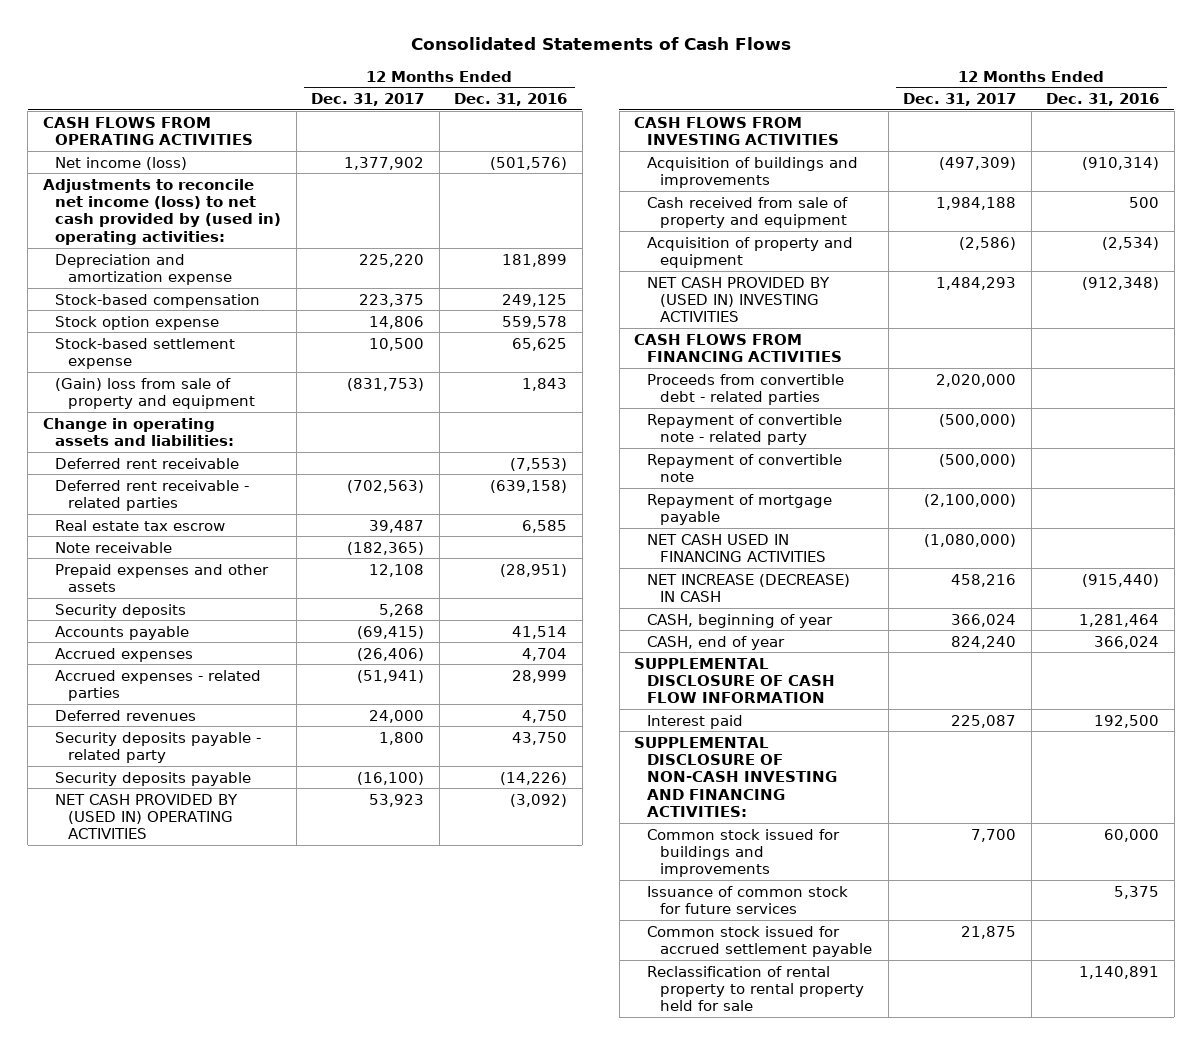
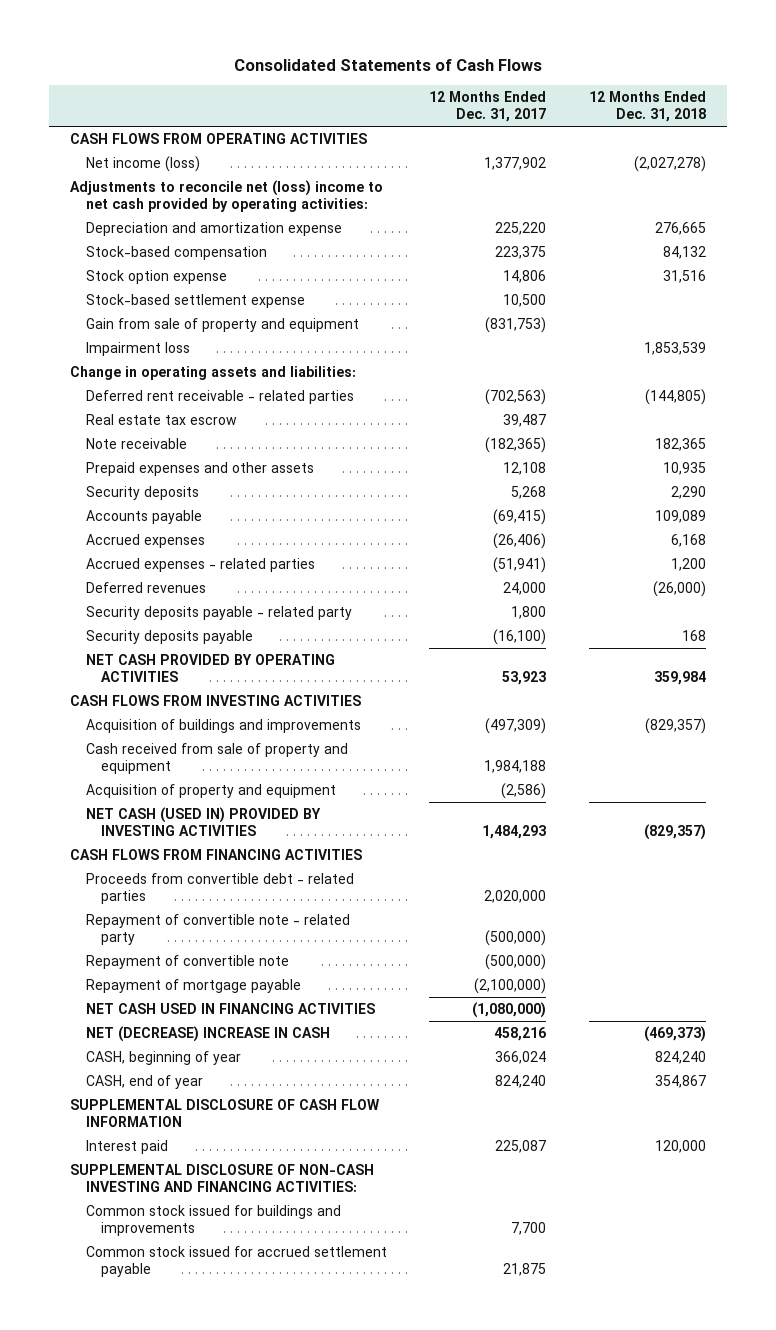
[454,93,568,107] Dec. 31, 2016 -> none
none -> [588,91,706,123] 12 Months Ended Dec. 31, 2018
[42,178,282,245] Adjustments to reconcile net income (loss) to net cash provided by (used in) operating activities: -> [70,180,384,213] Adjustments to reconcile net (loss) income to net cash provided by operating activities:
[55,377,256,409] (Gain) loss from sale of property and equipment -> [85,318,359,333] Gain from sale of property and equipment
none -> [85,342,190,357] Impairment loss
[55,457,240,469] Deferred rent receivable -> none
[55,793,239,840] NET CASH PROVIDED BY (USED IN) OPERATING ACTIVITIES -> [85,654,335,683] NET CASH PROVIDED BY OPERATING ACTIVITIES
[647,276,831,323] NET CASH PROVIDED BY (USED IN) INVESTING ACTIVITIES -> [85,807,321,837] NET CASH (USED IN) PROVIDED BY INVESTING ACTIVITIES
[647,573,851,602] NET INCREASE (DECREASE) IN CASH -> [85,1026,330,1043] NET (DECREASE) INCREASE IN CASH
[647,885,849,914] Issuance of common stock for future services -> none
[647,965,865,1012] Reclassification of rental property to rental property held for sale -> none

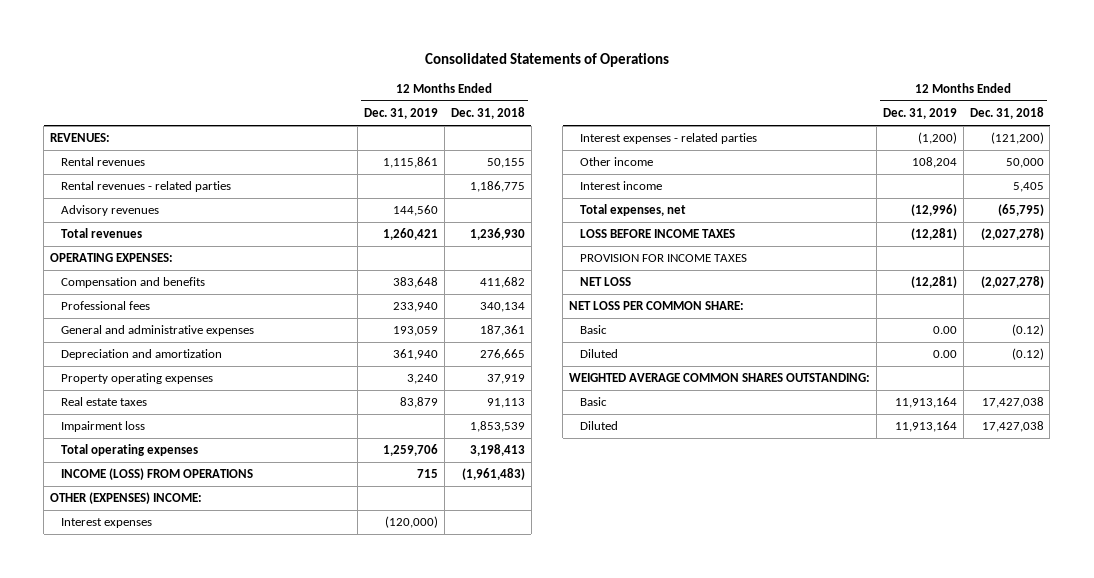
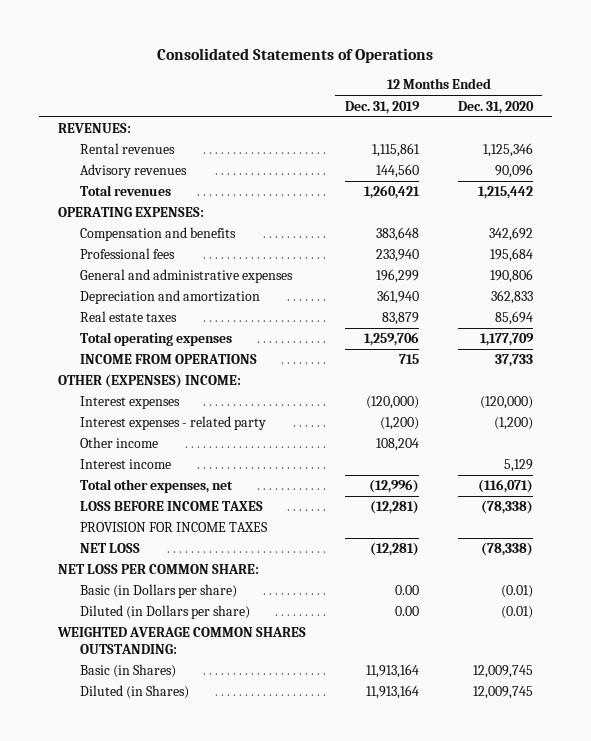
[450,106,525,119] Dec. 31, 2018 -> none
none -> [457,100,534,114] Dec. 31, 2020
[61,181,232,193] Rental revenues - related parties -> none
[393,326,439,337] 193,059 -> [375,269,419,284] 196,299
[61,373,214,385] Property operating expenses -> none
[61,421,146,433] Impairment loss -> none
[61,468,254,481] INCOME (LOSS) FROM OPERATIONS -> [79,354,257,365] INCOME FROM OPERATIONS
[579,133,757,145] Interest expenses - related parties -> [79,416,266,431] Interest expenses - related party
[579,204,686,217] Total expenses, net -> [79,479,233,494] Total other expenses, net
[579,325,607,335] Basic -> [79,584,237,599] Basic (in Dollars per share)
[579,349,618,359] Diluted -> [79,605,250,620] Diluted (in Dollars per share)
[579,397,607,407] Basic -> [79,664,176,679] Basic (in Shares)
[579,421,618,431] Diluted -> [79,685,189,700] Diluted (in Shares)

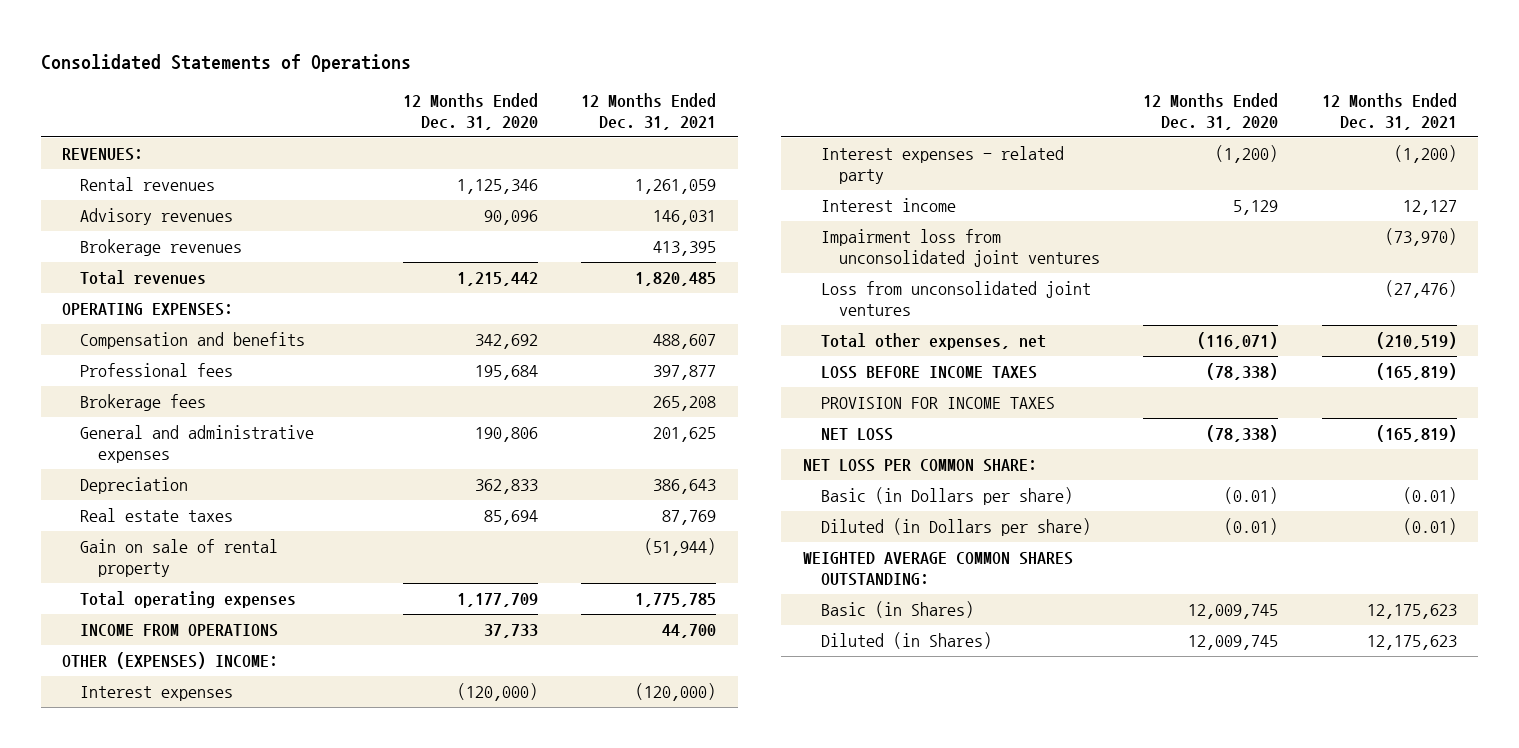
[344,100,420,114] Dec. 31, 2019 -> none
none -> [581,92,717,130] 12 Months Ended Dec. 31, 2021
none -> [80,239,243,257] Brokerage revenues
none -> [80,394,207,412] Brokerage fees
[79,290,260,305] Depreciation and amortization -> [80,477,189,495] Depreciation
none -> [80,539,279,577] Gain on sale of rental property
[79,437,158,449] Other income -> none
none -> [820,229,1100,267] Impairment loss from unconsolidated joint ventures
none -> [820,281,1091,316] Loss from unconsolidated joint ventures

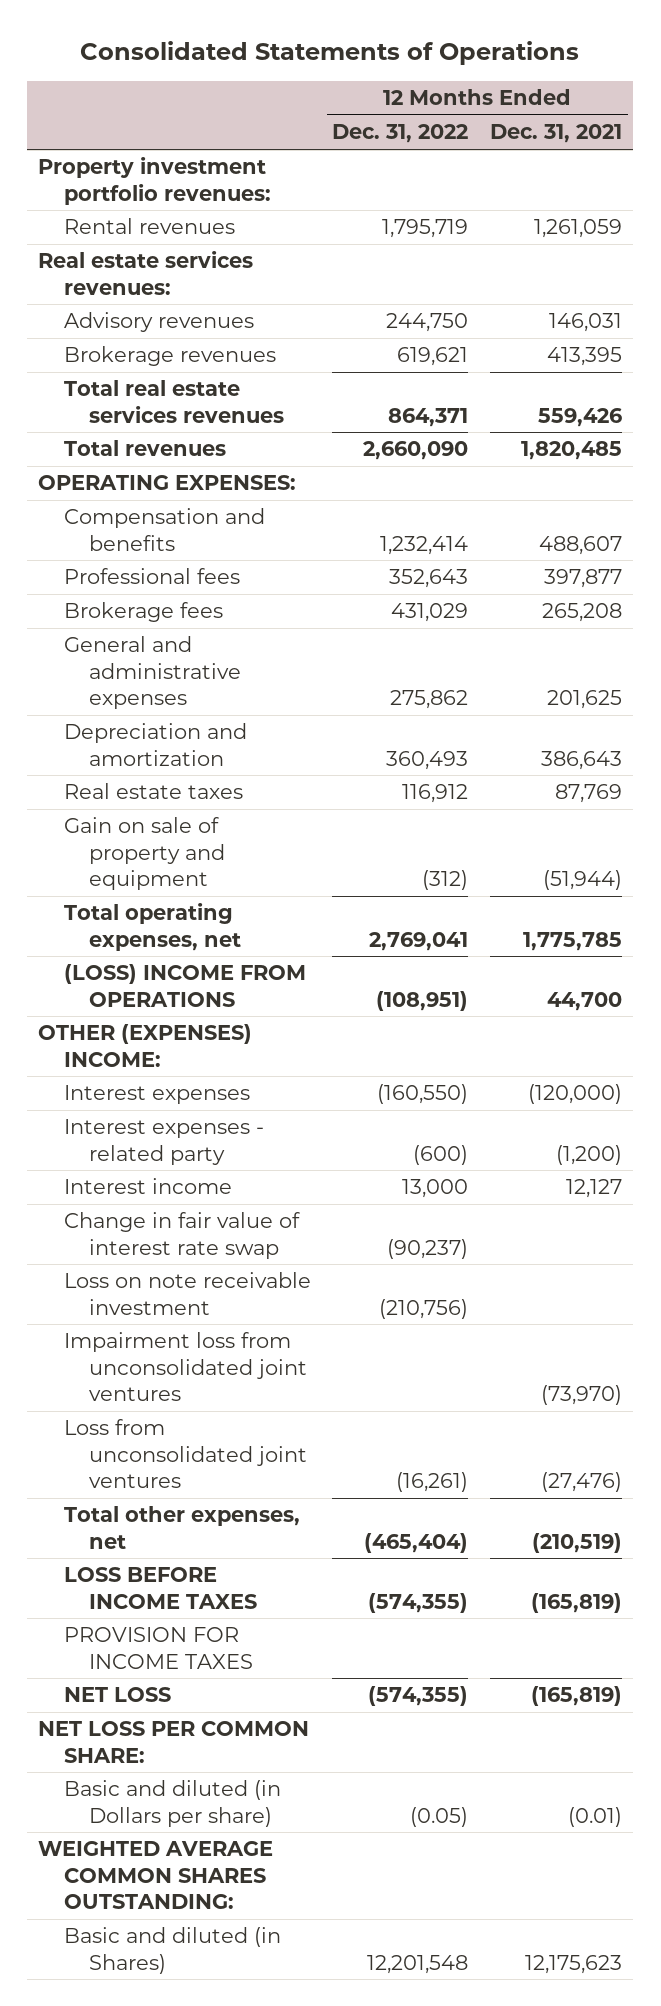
[402,92,538,130] 12 Months Ended Dec. 31, 2020 -> none
none -> [332,124,469,144] Dec. 31, 2022
[62,148,144,162] REVENUES: -> none
none -> [38,157,271,205] Property investment portfolio revenues:
none -> [38,251,254,295] Real estate services revenues:
none -> [63,380,284,423] Total real estate services revenues
[80,477,189,495] Depreciation -> [63,723,247,766] Depreciation and amortization
[80,539,279,577] Gain on sale of rental property -> [63,817,225,891] Gain on sale of property and equipment
[80,591,297,609] Total operating expenses -> [63,903,241,951] Total operating expenses, net
[80,624,279,638] INCOME FROM OPERATIONS -> [63,964,306,1007] (LOSS) INCOME FROM OPERATIONS
none -> [63,1212,300,1259] Change in fair value of interest rate swap
none -> [63,1272,311,1315] Loss on note receivable investment
[820,518,1091,537] Diluted (in Dollars per share) -> none
[820,487,1073,506] Basic (in Dollars per share) -> [63,1780,281,1827] Basic and diluted (in Dollars per share)
[820,601,974,619] Basic (in Shares) -> none
[820,632,992,650] Diluted (in Shares) -> [63,1927,281,1974] Basic and diluted (in Shares)

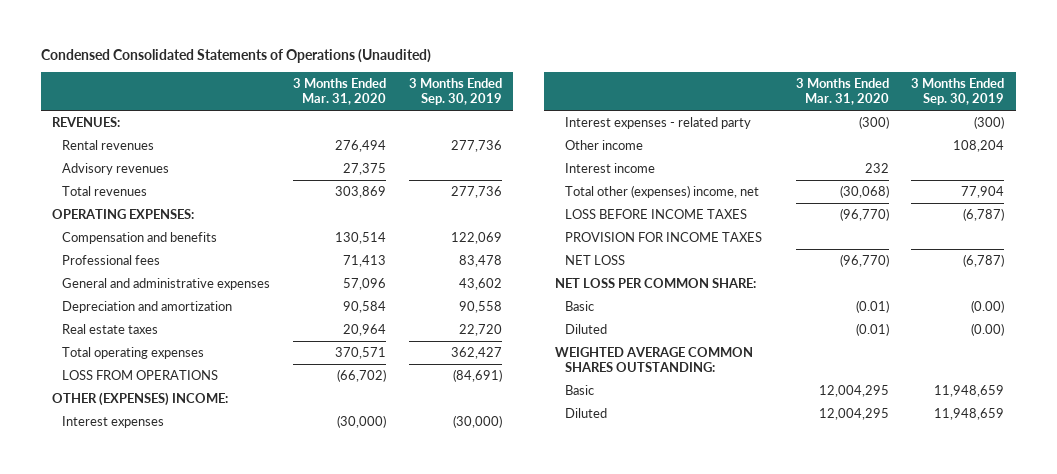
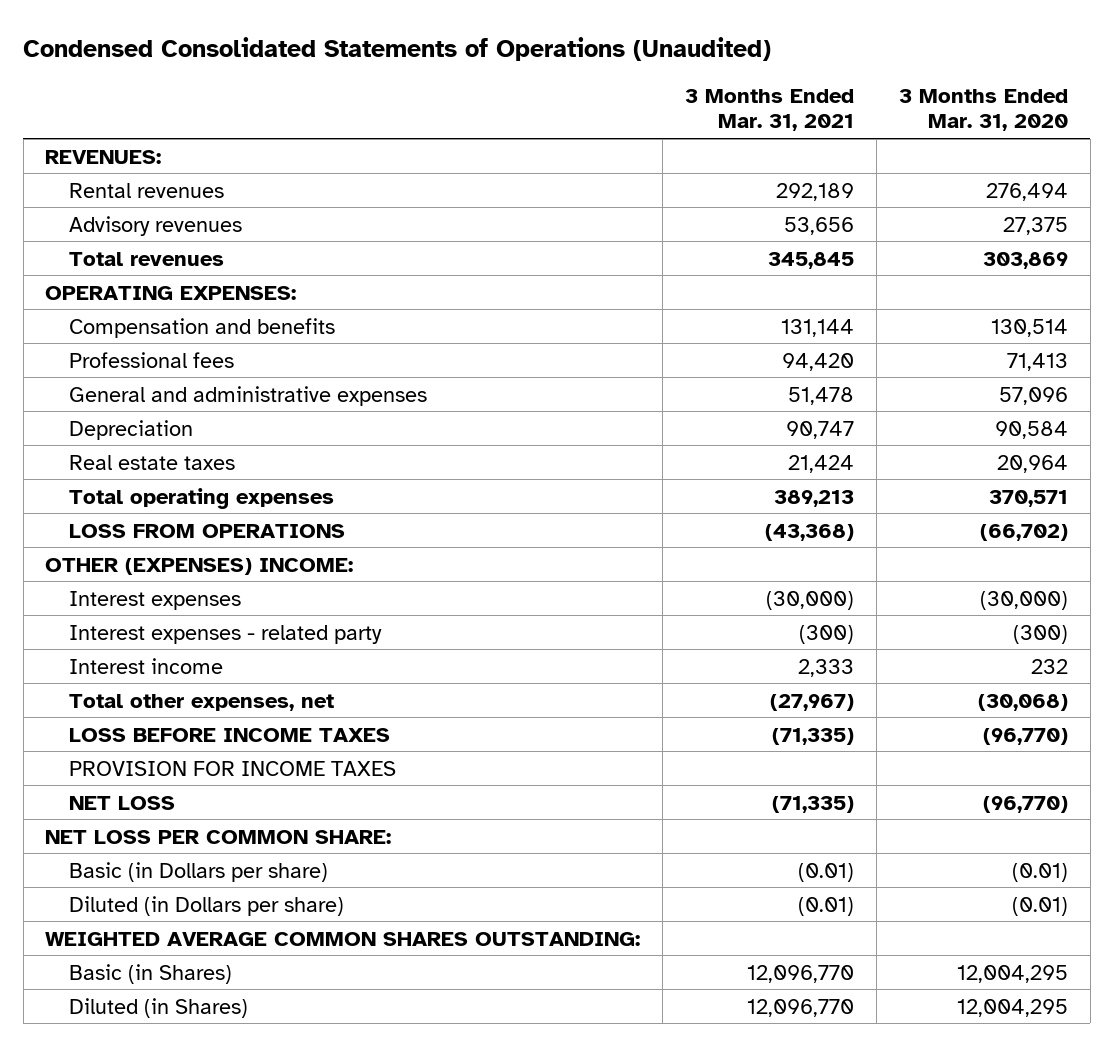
[408,78,502,105] 3 Months Ended Sep. 30, 2019 -> none
none -> [685,89,855,132] 3 Months Ended Mar. 31, 2021
[62,300,233,313] Depreciation and amortization -> [69,419,194,440] Depreciation
[565,139,644,150] Other income -> none
[565,184,760,198] Total other (expenses) income, net -> [69,693,335,711] Total other expenses, net
[565,300,595,311] Basic -> [69,861,329,882] Basic (in Dollars per share)
[565,323,608,334] Diluted -> [69,895,345,916] Diluted (in Dollars per share)
[565,384,595,395] Basic -> [69,963,233,984] Basic (in Shares)
[565,407,608,418] Diluted -> [69,997,249,1018] Diluted (in Shares)

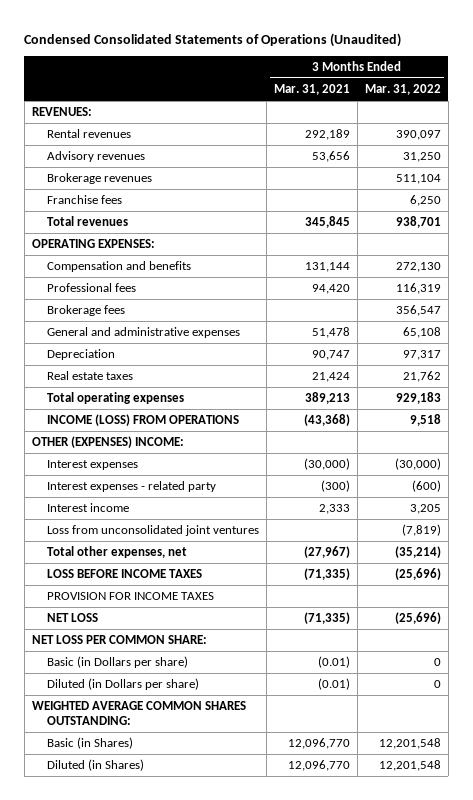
[898,89,1068,132] 3 Months Ended Mar. 31, 2020 -> none
none -> [364,84,441,96] Mar. 31, 2022
none -> [47,173,153,185] Brokerage revenues
none -> [47,195,123,205] Franchise fees
none -> [47,305,126,317] Brokerage fees
[69,523,346,538] LOSS FROM OPERATIONS -> [47,414,240,427] INCOME (LOSS) FROM OPERATIONS
none -> [47,525,260,537] Loss from unconsolidated joint ventures

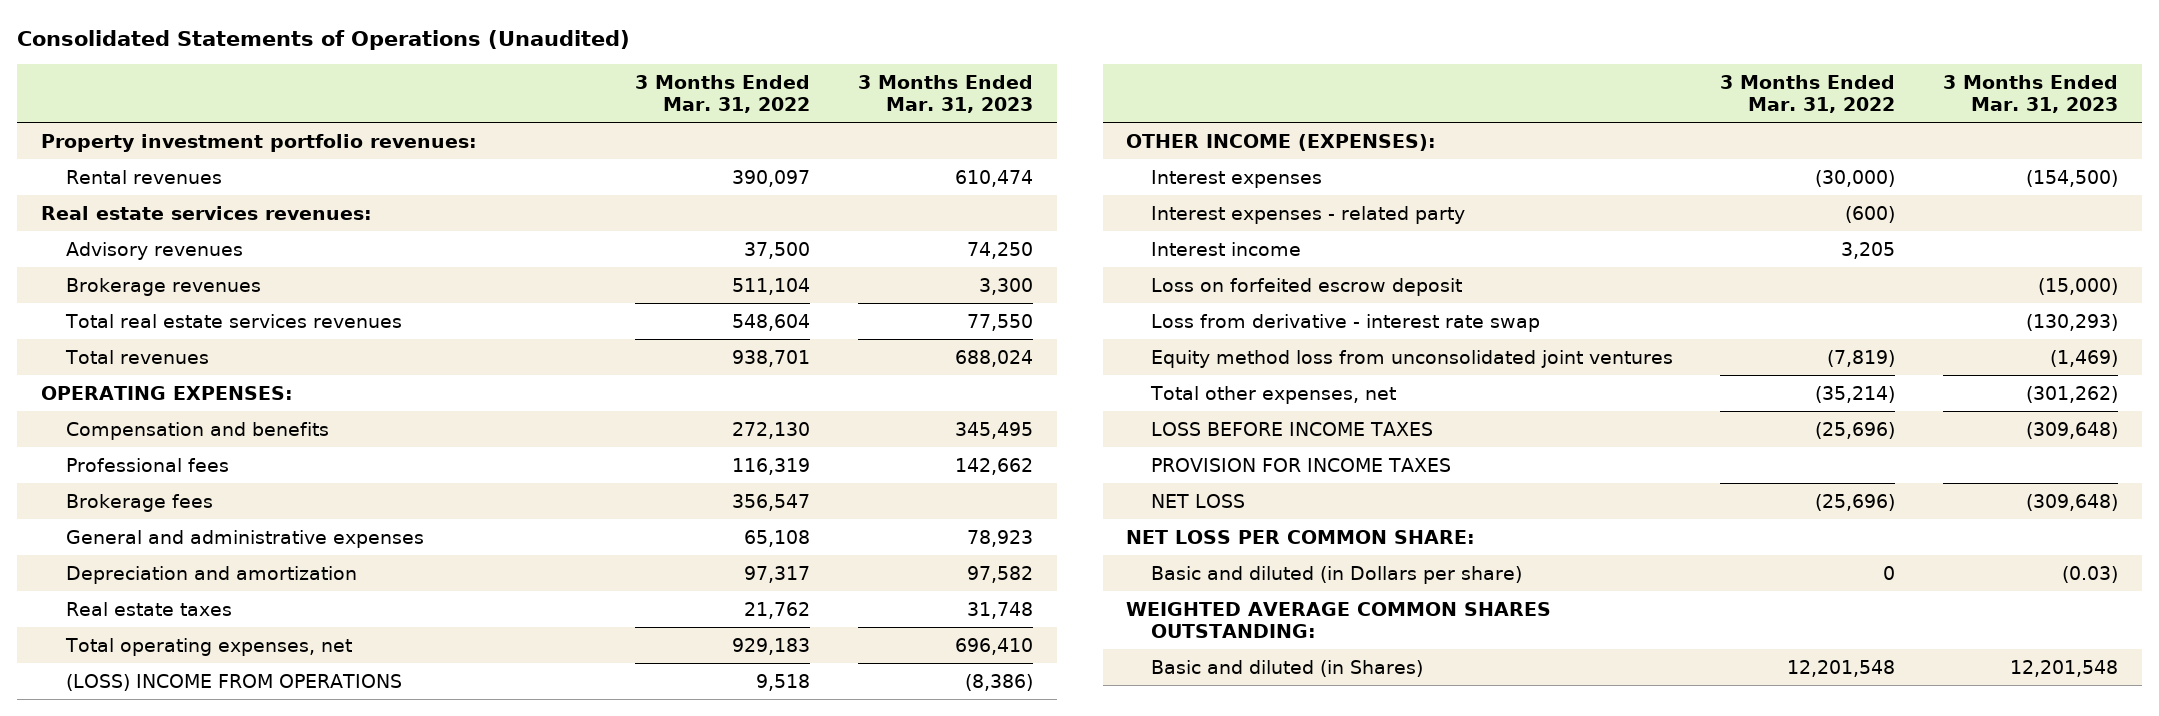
[24,32,402,47] Condensed Consolidated Statements of Operations (Unaudited) -> [17,29,631,50] Consolidated Statements of Operations (Unaudited)
[273,84,350,96] Mar. 31, 2021 -> none
none -> [857,74,1033,113] 3 Months Ended Mar. 31, 2023
[31,107,92,117] REVENUES: -> none
none -> [41,133,478,152] Property investment portfolio revenues:
none -> [41,205,373,220] Real estate services revenues:
[402,152,441,163] 31,250 -> [744,241,811,259] 37,500
[47,195,123,205] Franchise fees -> none
none -> [64,313,402,328] Total real estate services revenues
[47,349,116,361] Depreciation -> [65,565,357,584] Depreciation and amortization
[47,392,185,405] Total operating expenses -> [64,637,352,656] Total operating expenses, net
[47,414,240,427] INCOME (LOSS) FROM OPERATIONS -> [65,673,402,691] (LOSS) INCOME FROM OPERATIONS
[31,436,184,449] OTHER (EXPENSES) INCOME: -> [1126,133,1437,151] OTHER INCOME (EXPENSES):
none -> [1150,277,1462,296] Loss on forfeited escrow deposit
none -> [1150,313,1540,332] Loss from derivative - interest rate swap
[47,525,260,537] Loss from unconsolidated joint ventures -> [1150,349,1673,368] Equity method loss from unconsolidated joint ventures
[47,678,200,691] Diluted (in Dollars per share) -> none
[47,656,189,669] Basic (in Dollars per share) -> [1150,565,1522,584] Basic and diluted (in Dollars per share)
[47,737,134,750] Basic (in Shares) -> none
[47,759,145,772] Diluted (in Shares) -> [1150,659,1423,677] Basic and diluted (in Shares)

